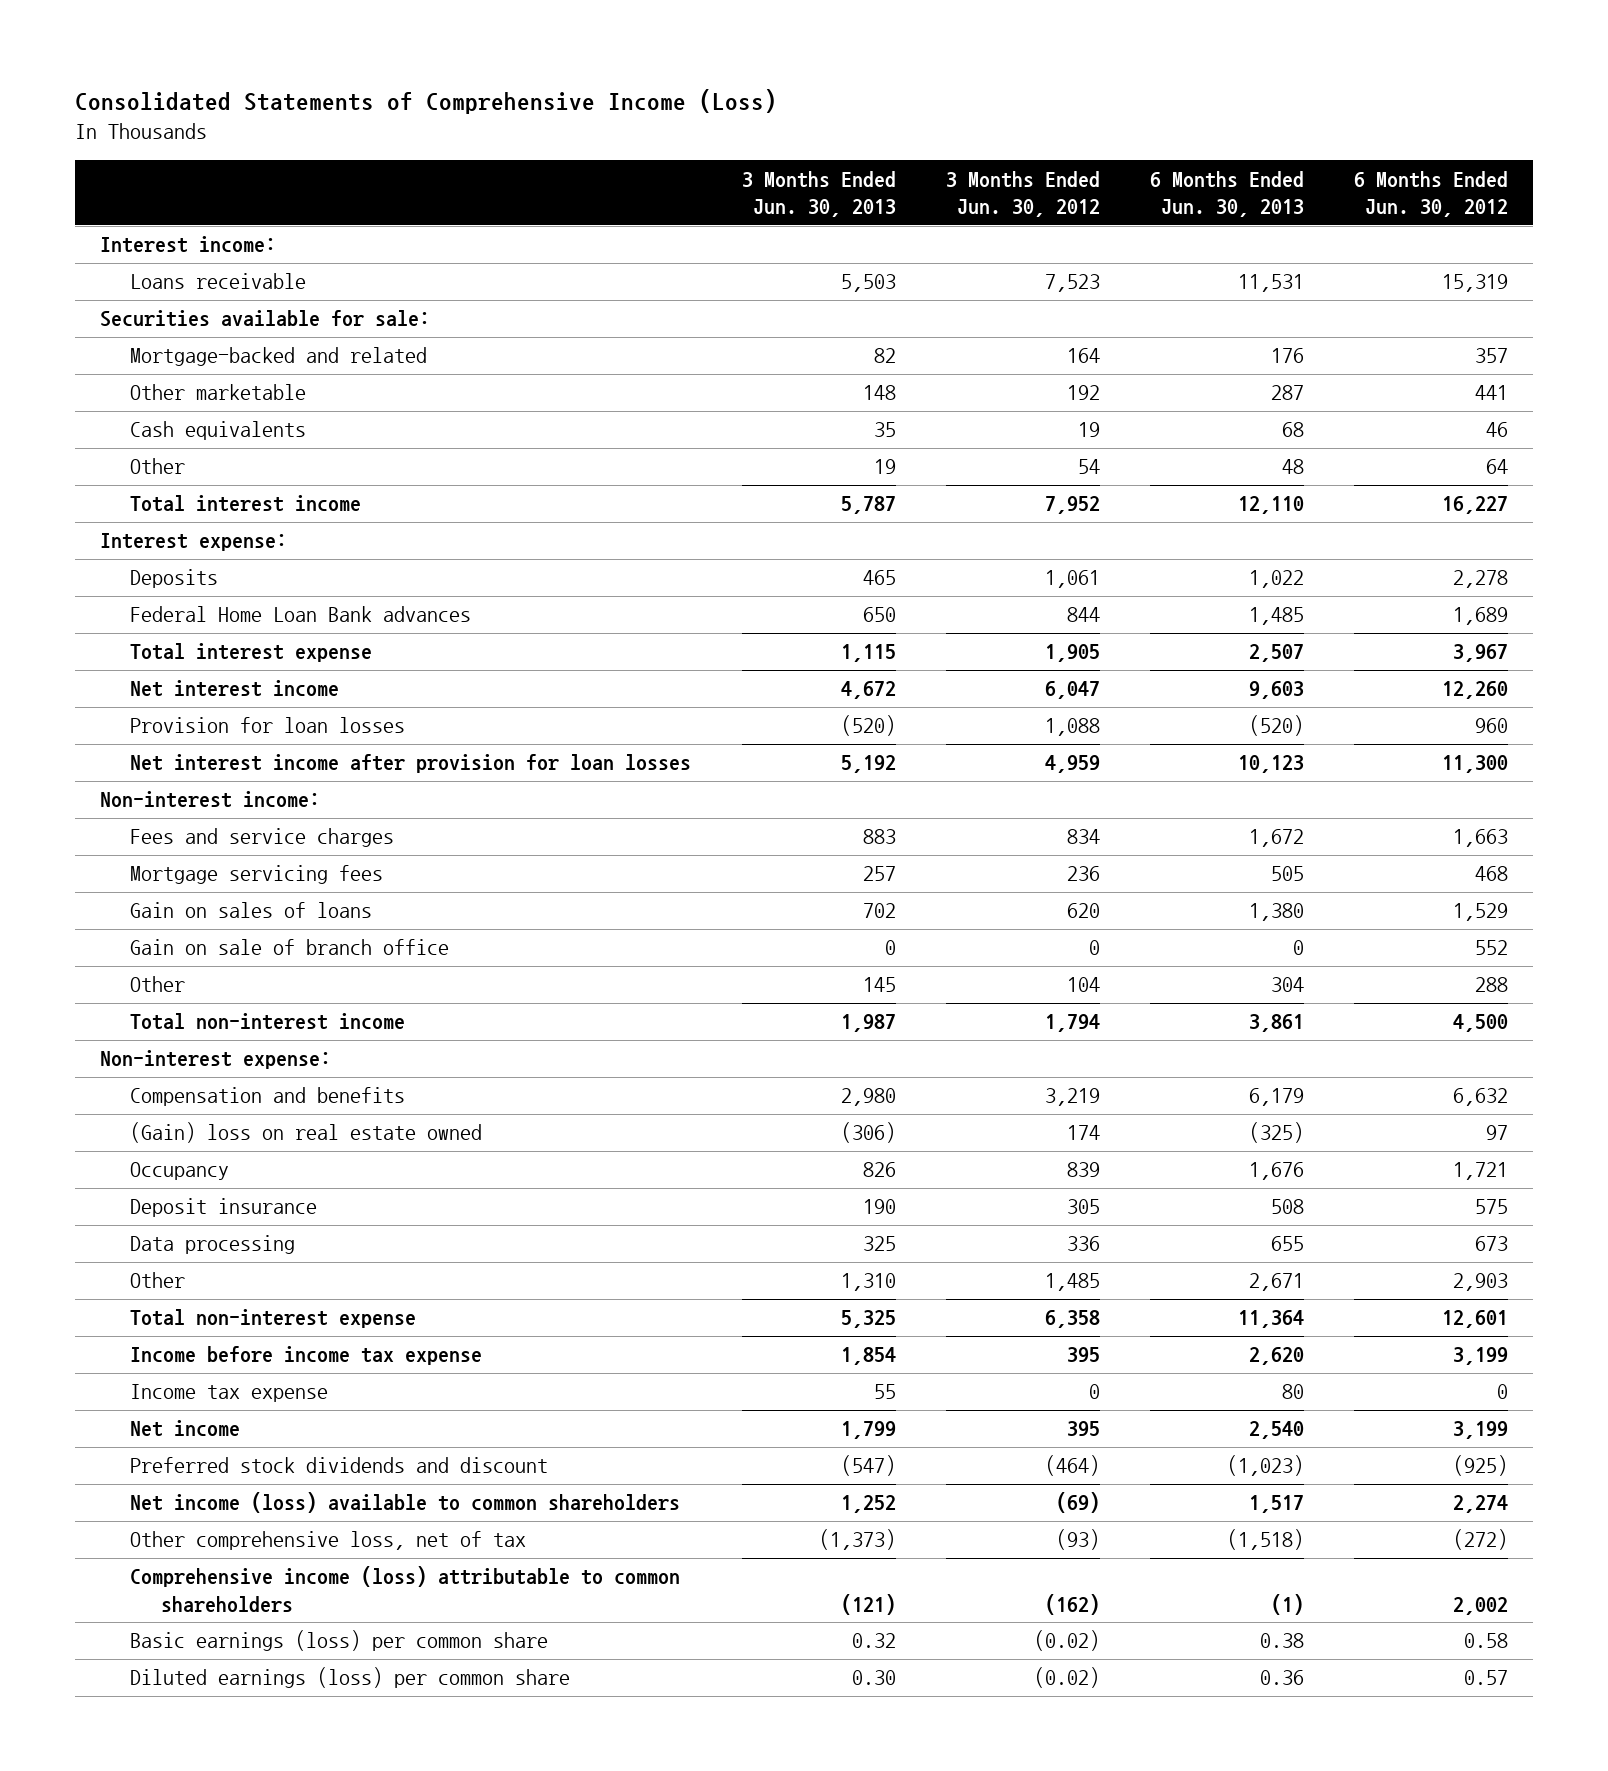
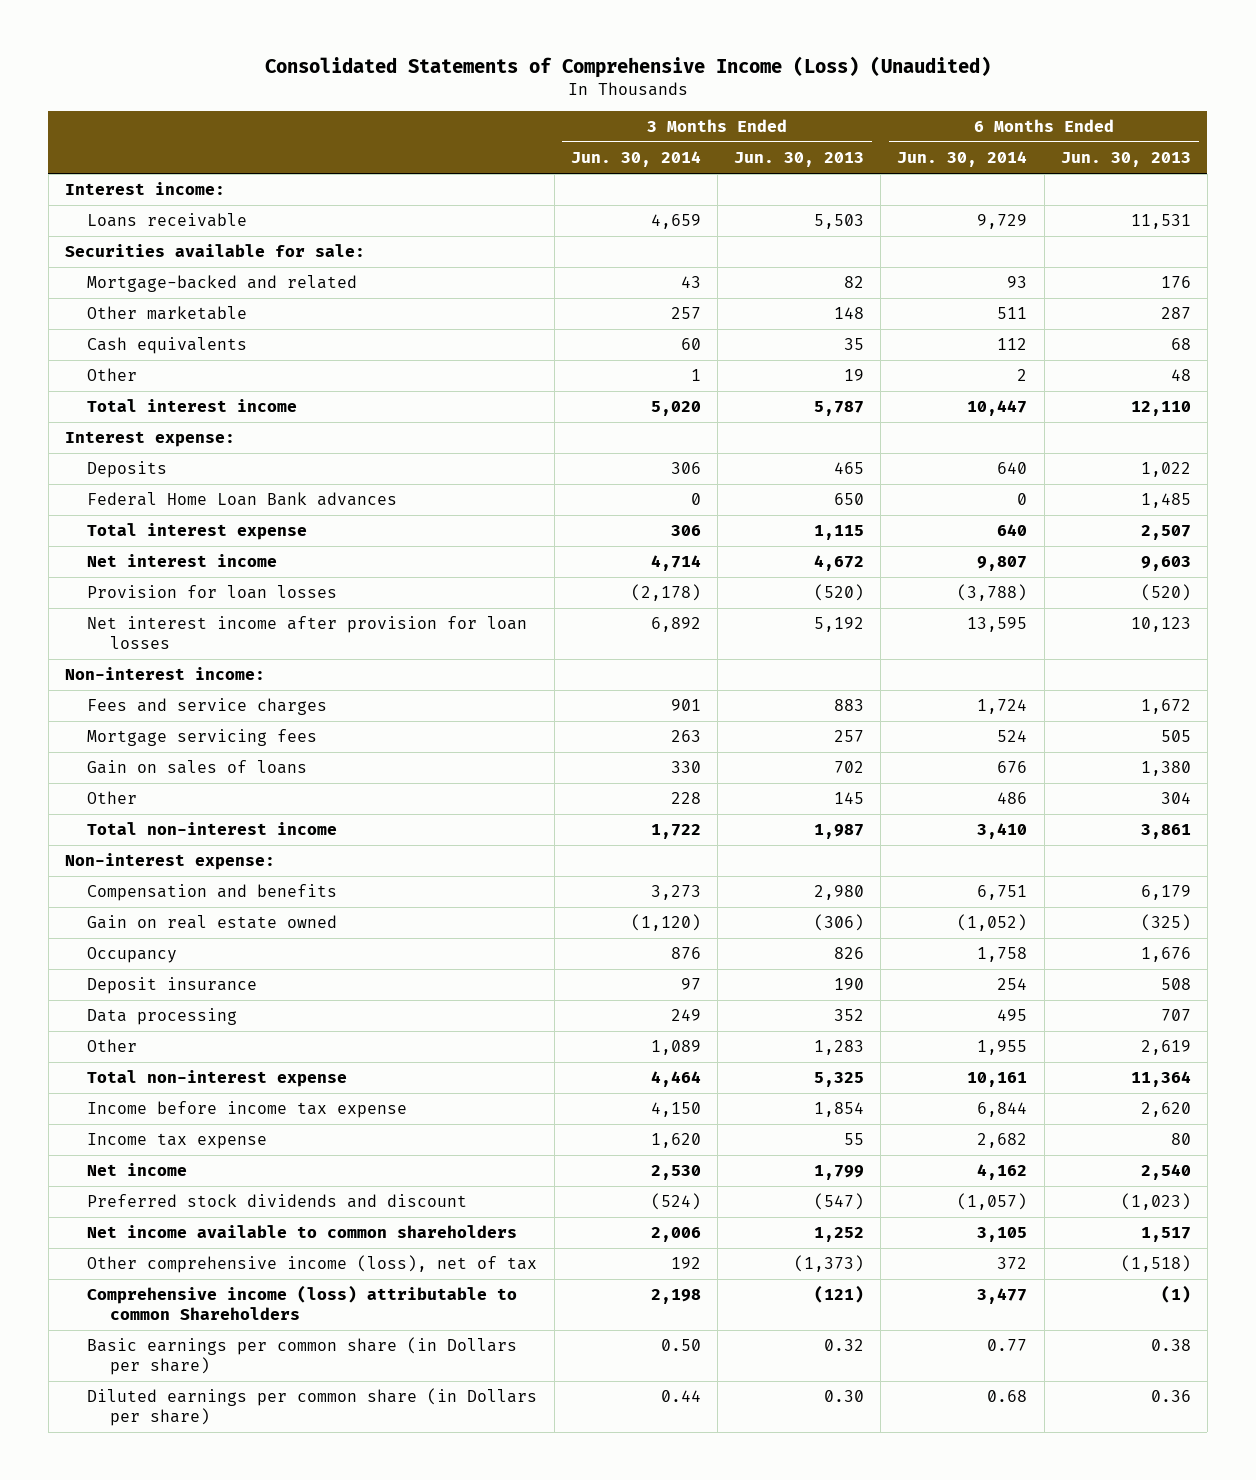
[75,88,778,114] Consolidated Statements of Comprehensive Income (Loss) -> [264,56,991,79] Consolidated Statements of Comprehensive Income (Loss) (Unaudited)
[945,170,1100,218] 3 Months Ended Jun. 30, 2012 -> none
[1353,170,1508,218] 6 Months Ended Jun. 30, 2012 -> none
none -> [570,151,701,168] Jun. 30, 2014
none -> [897,151,1028,168] Jun. 30, 2014
[130,939,450,956] Gain on sale of branch office -> none
[130,1122,483,1144] (Gain) loss on real estate owned -> [87,915,338,930] Gain on real estate owned
[862,1236,896,1252] 325 -> [834,1009,865,1022] 352
[1270,1236,1304,1252] 655 -> [1160,1009,1191,1022] 707
[840,1273,896,1292] 1,310 -> [814,1040,865,1056] 1,283
[1248,1273,1304,1292] 2,671 -> [1140,1040,1191,1056] 2,619
[130,1492,681,1514] Net income (loss) available to common shareholders -> [87,1225,518,1239] Net income available to common shareholders
[130,1531,527,1551] Other comprehensive loss, net of tax -> [87,1255,538,1274] Other comprehensive income (loss), net of tax
[130,1566,681,1612] Comprehensive income (loss) attributable to common shareholders -> [87,1285,518,1321] Comprehensive income (loss) attributable to common Shareholders
[130,1630,549,1652] Basic earnings (loss) per common share -> [87,1337,518,1376] Basic earnings per common share (in Dollars per share)
[130,1667,571,1689] Diluted earnings (loss) per common share -> [87,1388,538,1427] Diluted earnings per common share (in Dollars per share)

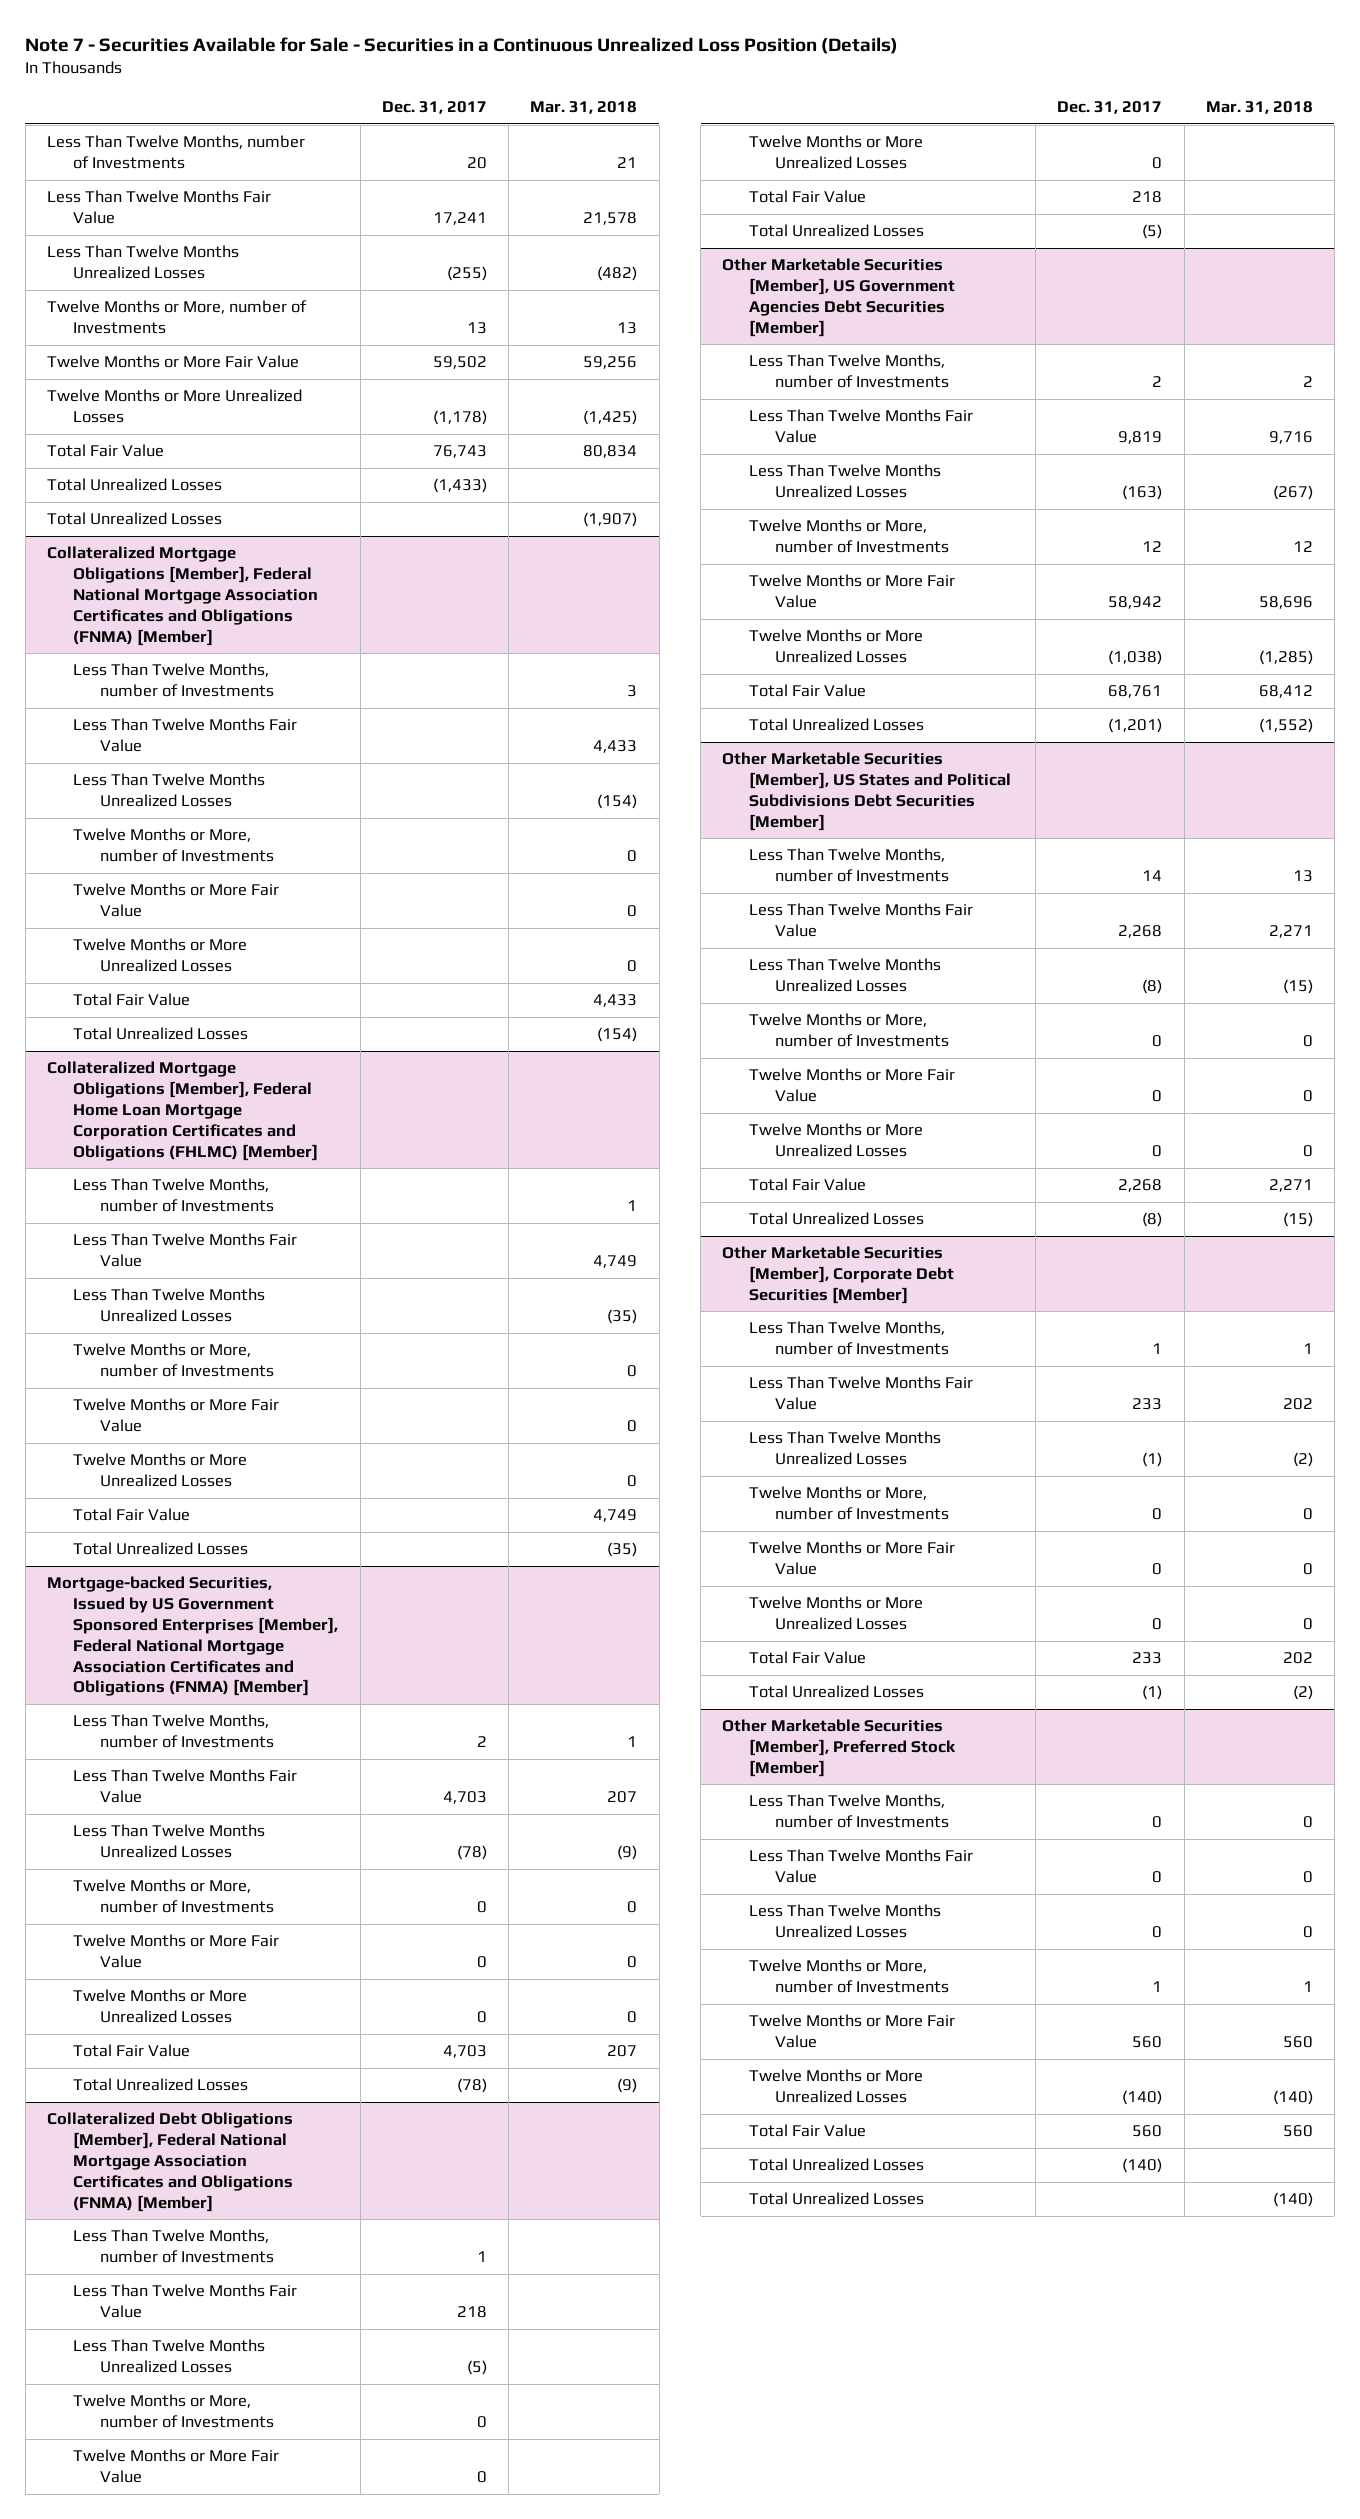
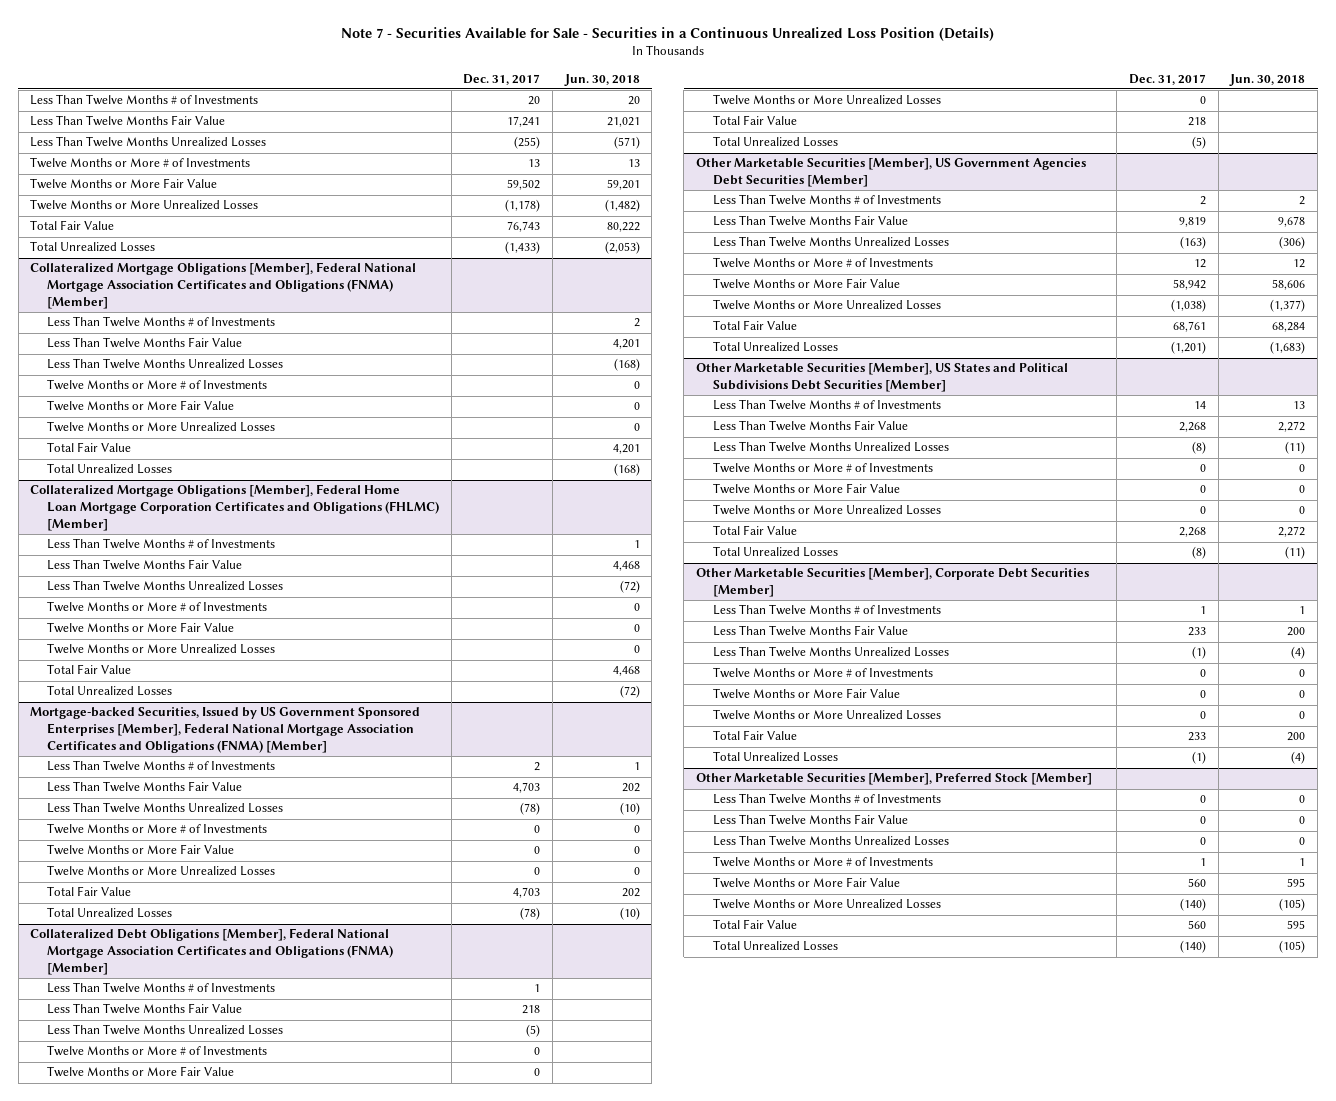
[530,101,638,115] Mar. 31, 2018 -> none
none -> [563,73,640,86] Jun. 30, 2018
[46,135,305,170] Less Than Twelve Months, number of Investments -> [30,94,259,106] Less Than Twelve Months # of Investments
[46,300,307,335] Twelve Months or More, number of Investments -> [30,157,251,169] Twelve Months or More # of Investments
[46,512,222,526] Total Unrealized Losses -> none
[73,663,274,698] Less Than Twelve Months, number of Investments -> [47,316,276,328] Less Than Twelve Months # of Investments
[73,828,274,863] Twelve Months or More, number of Investments -> [47,379,268,391] Twelve Months or More # of Investments
[73,1178,274,1213] Less Than Twelve Months, number of Investments -> [47,538,276,550] Less Than Twelve Months # of Investments
[73,1343,274,1378] Twelve Months or More, number of Investments -> [47,601,268,613] Twelve Months or More # of Investments
[73,1714,274,1749] Less Than Twelve Months, number of Investments -> [47,760,276,772] Less Than Twelve Months # of Investments
[73,1879,274,1914] Twelve Months or More, number of Investments -> [47,823,268,835] Twelve Months or More # of Investments
[73,2229,274,2264] Less Than Twelve Months, number of Investments -> [47,982,276,994] Less Than Twelve Months # of Investments
[73,2394,274,2429] Twelve Months or More, number of Investments -> [47,1045,268,1057] Twelve Months or More # of Investments
[748,354,950,389] Less Than Twelve Months, number of Investments -> [712,194,941,206] Less Than Twelve Months # of Investments
[748,519,950,554] Twelve Months or More, number of Investments -> [712,257,933,269] Twelve Months or More # of Investments
[748,848,950,883] Less Than Twelve Months, number of Investments -> [712,399,941,411] Less Than Twelve Months # of Investments
[748,1013,950,1048] Twelve Months or More, number of Investments -> [712,462,933,474] Twelve Months or More # of Investments
[748,1321,950,1356] Less Than Twelve Months, number of Investments -> [712,604,941,616] Less Than Twelve Months # of Investments
[748,1486,950,1521] Twelve Months or More, number of Investments -> [712,667,933,679] Twelve Months or More # of Investments
[748,1794,950,1829] Less Than Twelve Months, number of Investments -> [712,793,941,805] Less Than Twelve Months # of Investments
[748,1959,950,1994] Twelve Months or More, number of Investments -> [712,856,933,868] Twelve Months or More # of Investments
[748,2192,924,2206] Total Unrealized Losses -> none

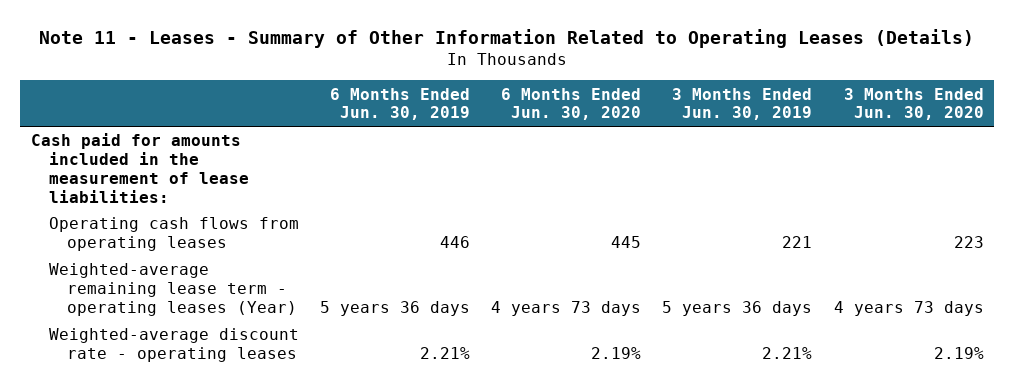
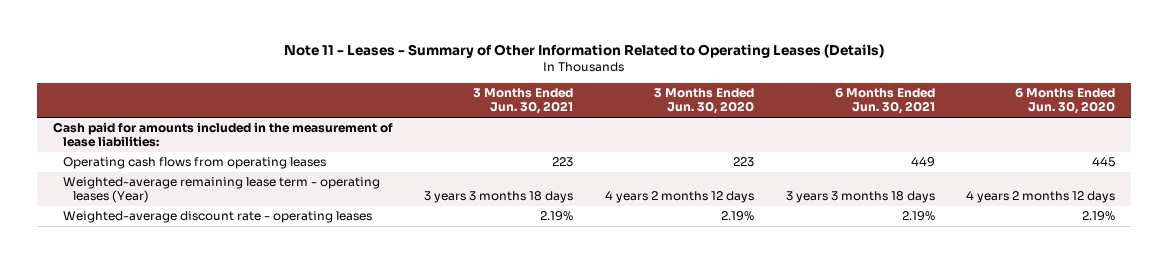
[329,87,470,121] 6 Months Ended Jun. 30, 2019 -> none
[672,87,813,121] 3 Months Ended Jun. 30, 2019 -> none
none -> [473,88,574,115] 3 Months Ended Jun. 30, 2021
none -> [834,88,935,115] 6 Months Ended Jun. 30, 2021
[491,300,642,316] 4 years 73 days -> [966,191,1116,204] 4 years 2 months 12 days
[833,300,984,316] 4 years 73 days -> [604,191,754,204] 4 years 2 months 12 days

